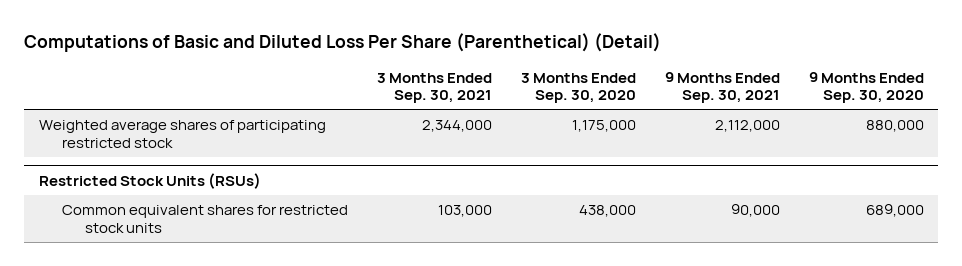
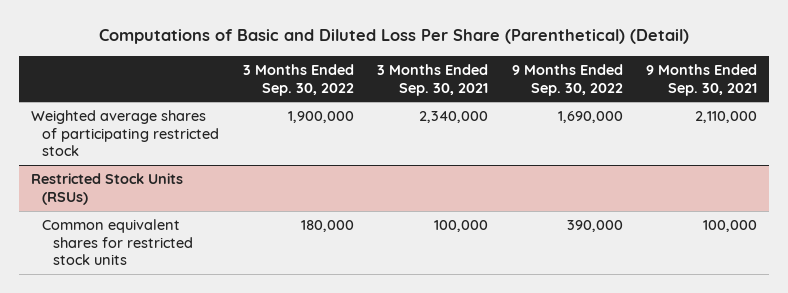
[520,72,636,104] 3 Months Ended Sep. 30, 2020 -> none
[808,71,924,104] 9 Months Ended Sep. 30, 2020 -> none
none -> [242,63,354,96] 3 Months Ended Sep. 30, 2022
none -> [511,63,623,96] 9 Months Ended Sep. 30, 2022
[421,119,492,132] 2,344,000 -> [419,111,489,124] 2,340,000
[714,119,780,132] 2,112,000 -> [695,111,758,124] 2,110,000
[437,204,492,217] 103,000 -> [434,220,489,233] 100,000
[730,203,780,217] 90,000 -> [703,220,758,233] 100,000

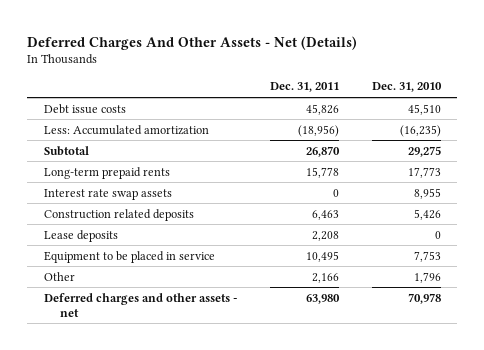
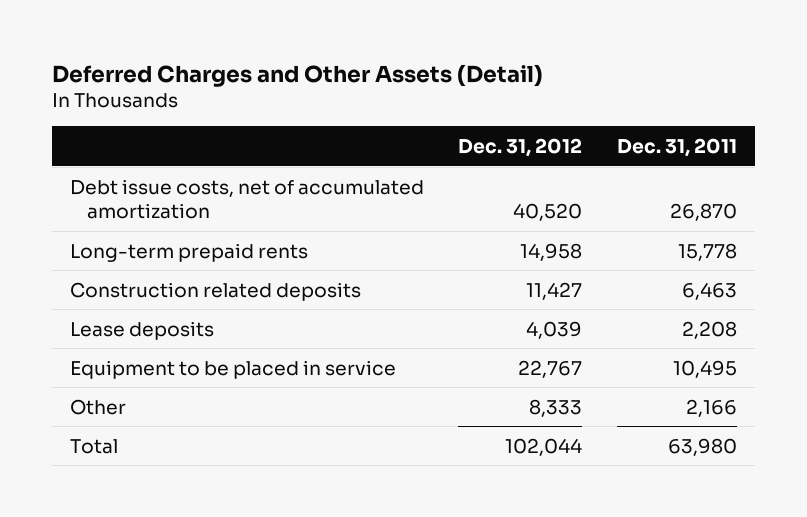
[27,35,358,50] Deferred Charges And Other Assets - Net (Details) -> [52,63,544,87] Deferred Charges and Other Assets (Detail)
[371,82,442,93] Dec. 31, 2010 -> none
none -> [458,138,583,158] Dec. 31, 2012
[43,103,126,114] Debt issue costs -> none
[43,124,209,135] Less: Accumulated amortization -> none
[43,145,89,156] Subtotal -> [69,178,424,220] Debt issue costs, net of accumulated amortization
[43,188,172,200] Interest rate swap assets -> none
[43,292,237,317] Deferred charges and other assets - net -> [69,438,118,454] Total

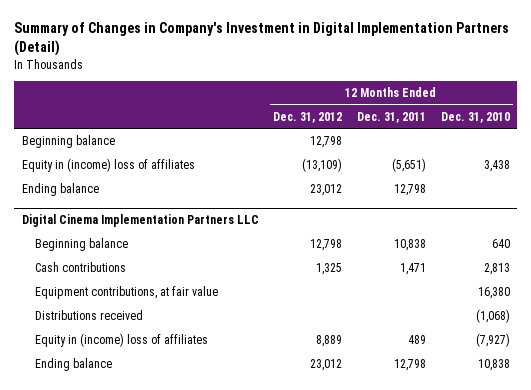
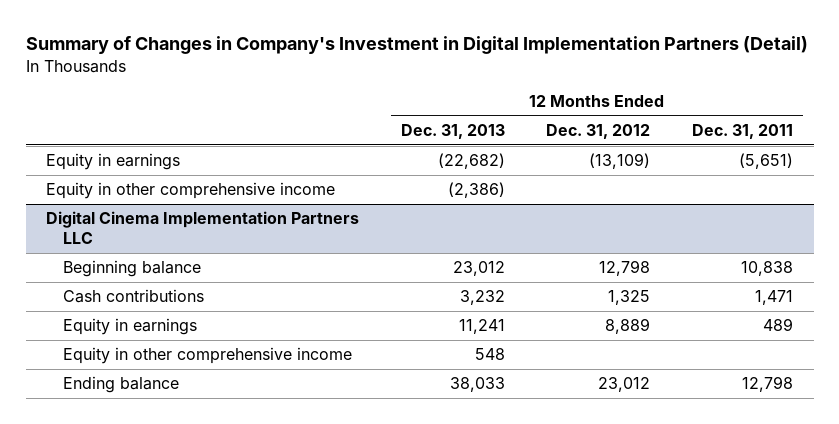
[440,111,510,123] Dec. 31, 2010 -> none
none -> [400,124,505,140] Dec. 31, 2013
[21,135,115,149] Beginning balance -> none
[21,183,99,197] Ending balance -> none
[21,158,195,173] Equity in (income) loss of affiliates -> [46,153,181,171] Equity in earnings
none -> [46,182,336,200] Equity in other comprehensive income
[35,286,219,300] Equipment contributions, at fair value -> none
[35,310,144,321] Distributions received -> none
[35,333,209,348] Equity in (income) loss of affiliates -> [62,318,197,336] Equity in earnings
none -> [62,347,352,365] Equity in other comprehensive income

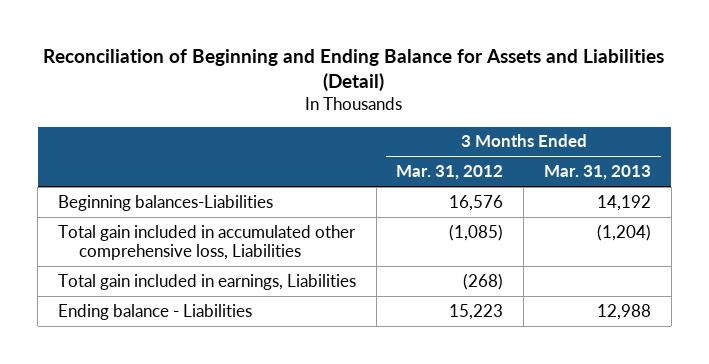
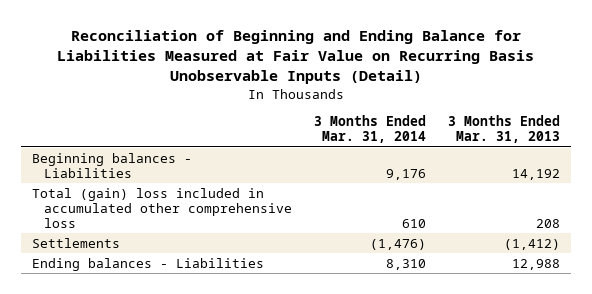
[43,48,665,92] Reconciliation of Beginning and Ending Balance for Assets and Liabilities (Detail) -> [57,29,535,85] Reconciliation of Beginning and Ending Balance for Liabilities Measured at Fair Value on Recurring Basis Unobservable Inputs (Detail)
[396,165,504,181] Mar. 31, 2012 -> none
none -> [313,115,426,144] 3 Months Ended Mar. 31, 2014
[57,273,356,290] Total gain included in earnings, Liabilities -> none
[57,194,273,211] Beginning balances-Liabilities -> [32,152,193,178] Beginning balances - Liabilities
[57,224,356,260] Total gain included in accumulated other comprehensive loss, Liabilities -> [32,187,292,228] Total (gain) loss included in accumulated other comprehensive loss
[596,223,651,241] (1,204) -> [536,218,561,228] 208
none -> [32,237,121,248] Settlements
[57,303,252,320] Ending balance - Liabilities -> [32,257,265,271] Ending balances - Liabilities

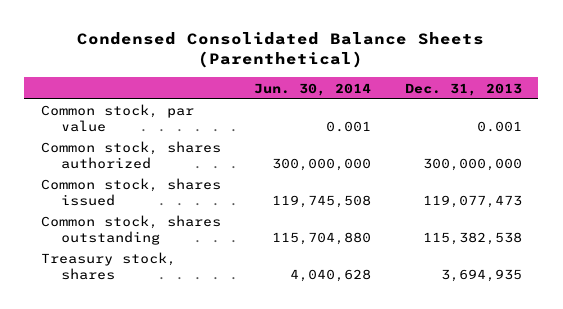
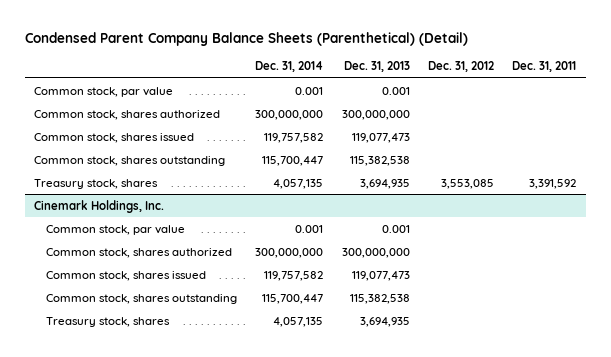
[77,32,485,69] Condensed Consolidated Balance Sheets (Parenthetical) -> [24,31,468,46] Condensed Parent Company Balance Sheets (Parenthetical) (Detail)
[254,82,372,96] Jun. 30, 2014 -> none
none -> [255,61,324,73] Dec. 31, 2014
none -> [428,61,495,73] Dec. 31, 2012
none -> [512,61,577,73] Dec. 31, 2011
none -> [34,199,165,213] Cinemark Holdings, Inc.
none -> [45,224,185,235] Common stock, par value
none -> [45,247,232,258] Common stock, shares authorized
none -> [45,270,206,281] Common stock, shares issued
none -> [45,293,237,304] Common stock, shares outstanding
none -> [45,316,170,327] Treasury stock, shares

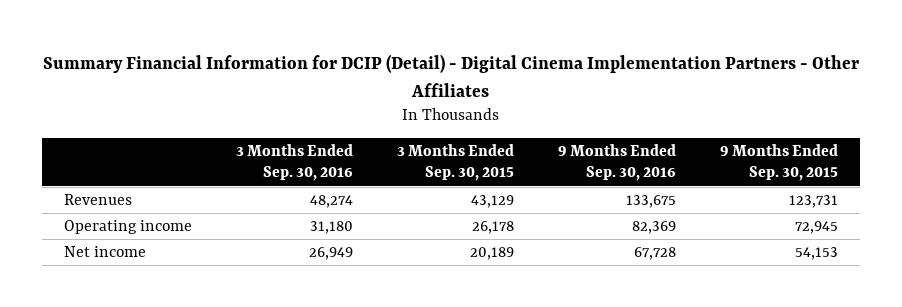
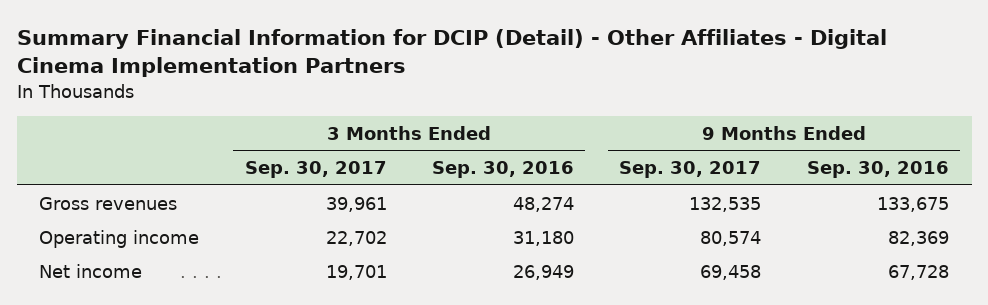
[43,54,860,97] Summary Financial Information for DCIP (Detail) - Digital Cinema Implementation Partners - Other Affiliates -> [16,28,887,78] Summary Financial Information for DCIP (Detail) - Other Affiliates - Digital Cinema Implementation Partners
[397,143,515,182] 3 Months Ended Sep. 30, 2015 -> none
[720,143,839,182] 9 Months Ended Sep. 30, 2015 -> none
none -> [244,161,387,179] Sep. 30, 2017
none -> [619,161,762,179] Sep. 30, 2017
[64,194,133,206] Revenues -> [39,196,178,210] Gross revenues

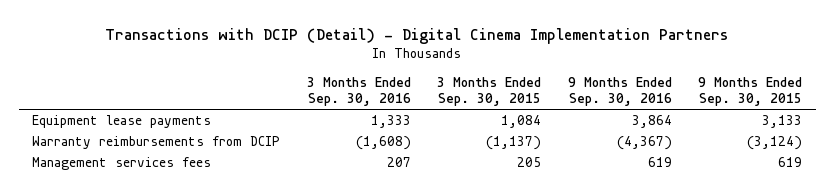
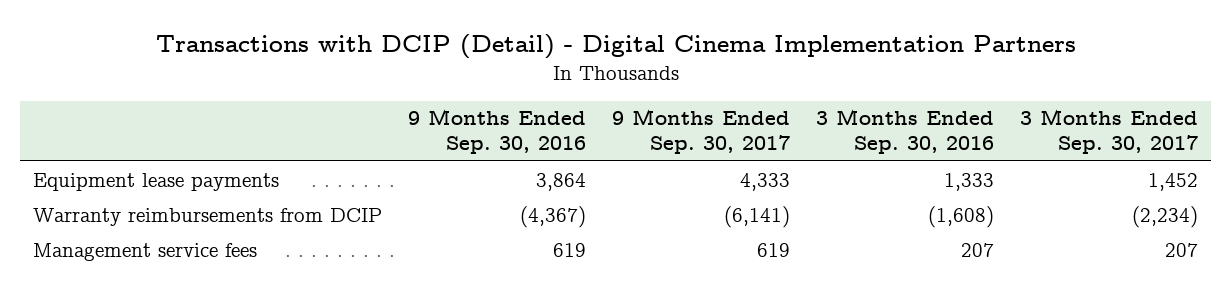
[437,76,542,107] 3 Months Ended Sep. 30, 2015 -> none
[698,76,803,107] 9 Months Ended Sep. 30, 2015 -> none
none -> [612,109,791,155] 9 Months Ended Sep. 30, 2017
none -> [1020,109,1199,155] 3 Months Ended Sep. 30, 2017
[32,156,212,170] Management services fees -> [33,242,258,261] Management service fees

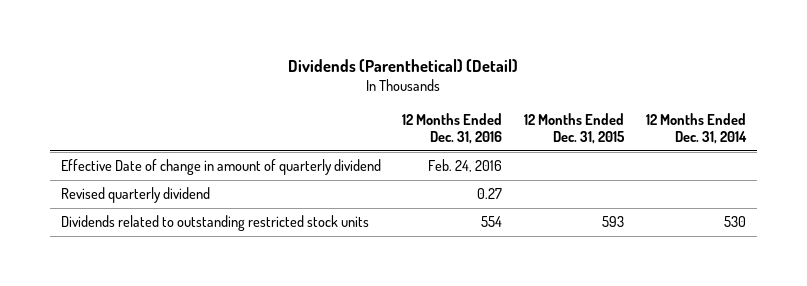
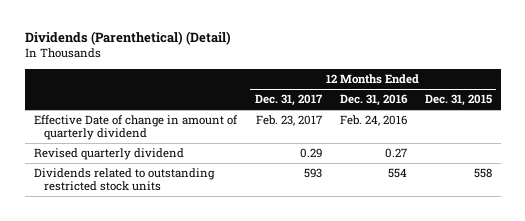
[646,112,748,144] 12 Months Ended Dec. 31, 2014 -> none
none -> [254,94,323,107] Dec. 31, 2017
[602,216,625,228] 593 -> [473,168,492,179] 558

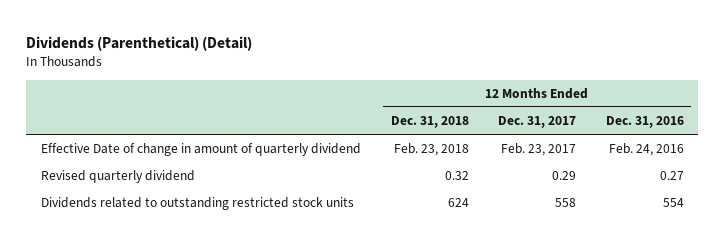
[424,94,492,107] Dec. 31, 2015 -> none
none -> [390,116,469,129] Dec. 31, 2018
[303,168,322,179] 593 -> [555,198,577,208] 558

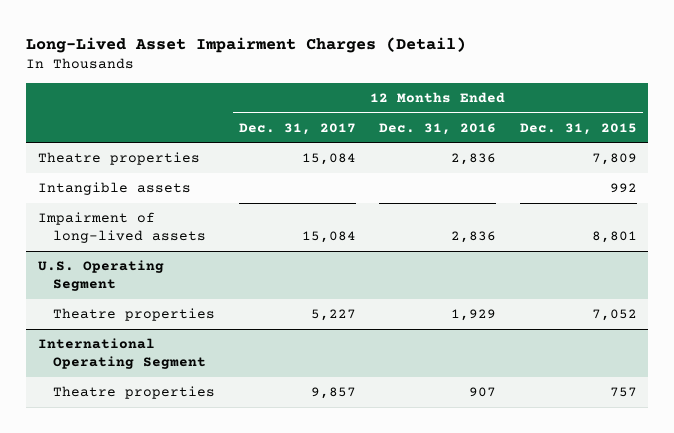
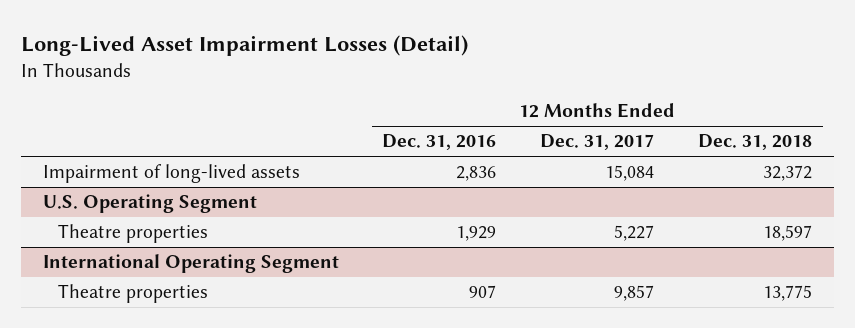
[25,36,466,53] Long-Lived Asset Impairment Charges (Detail) -> [20,34,468,56] Long-Lived Asset Impairment Losses (Detail)
[519,122,637,135] Dec. 31, 2015 -> none
none -> [697,134,812,151] Dec. 31, 2018
[37,152,200,166] Theatre properties -> none
[37,182,191,196] Intangible assets -> none

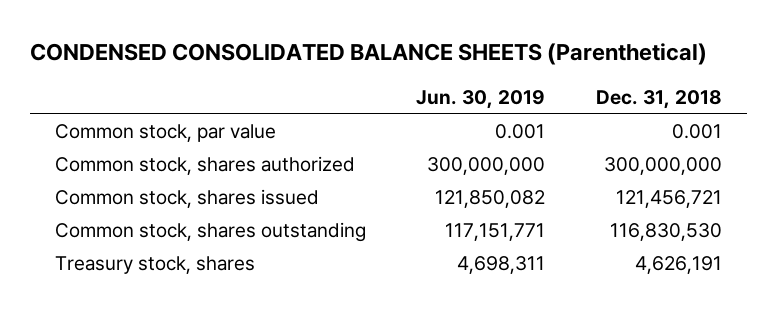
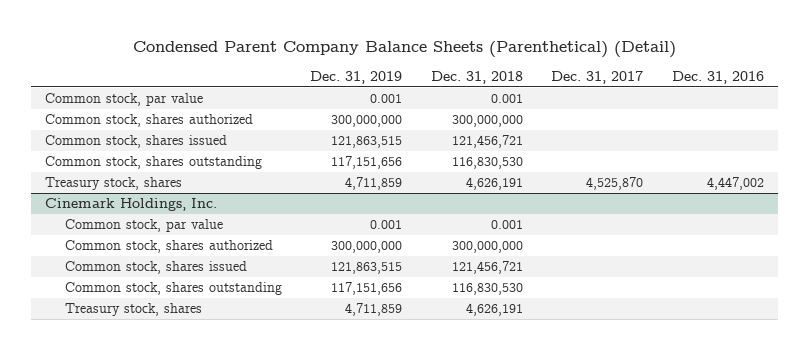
[29,43,707,66] CONDENSED CONSOLIDATED BALANCE SHEETS (Parenthetical) -> [132,41,676,59] Condensed Parent Company Balance Sheets (Parenthetical) (Detail)
[416,89,546,109] Jun. 30, 2019 -> none
none -> [310,70,403,84] Dec. 31, 2019
none -> [551,70,644,84] Dec. 31, 2017
none -> [672,70,765,84] Dec. 31, 2016
none -> [45,198,218,212] Cinemark Holdings, Inc.
none -> [64,219,223,233] Common stock, par value
none -> [64,240,273,254] Common stock, shares authorized
none -> [64,261,247,275] Common stock, shares issued
none -> [64,282,282,296] Common stock, shares outstanding
none -> [64,303,202,317] Treasury stock, shares

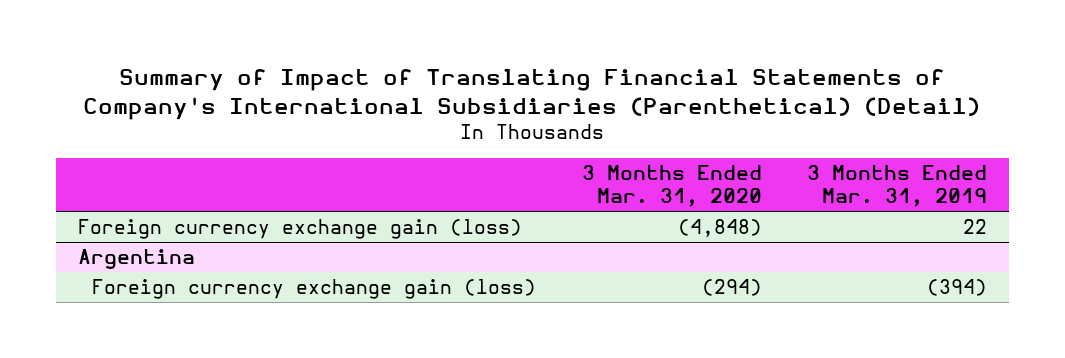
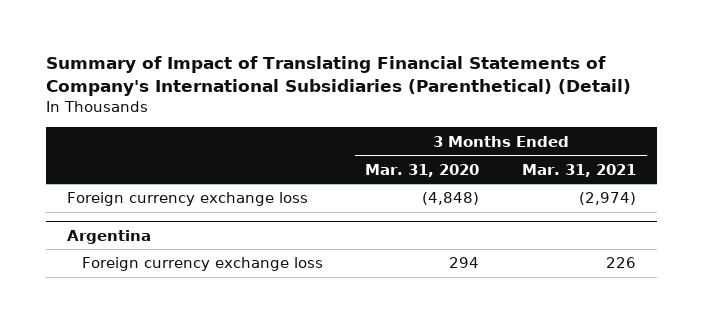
[806,165,987,208] 3 Months Ended Mar. 31, 2019 -> none
none -> [521,163,636,177] Mar. 31, 2021
[78,219,523,240] Foreign currency exchange gain (loss) -> [67,192,309,207] Foreign currency exchange loss
[92,279,537,300] Foreign currency exchange gain (loss) -> [81,257,323,272] Foreign currency exchange loss
[701,279,762,297] (294) -> [449,257,480,269] 294

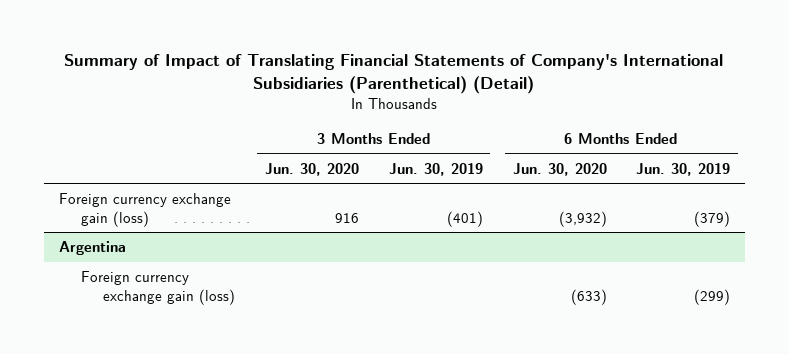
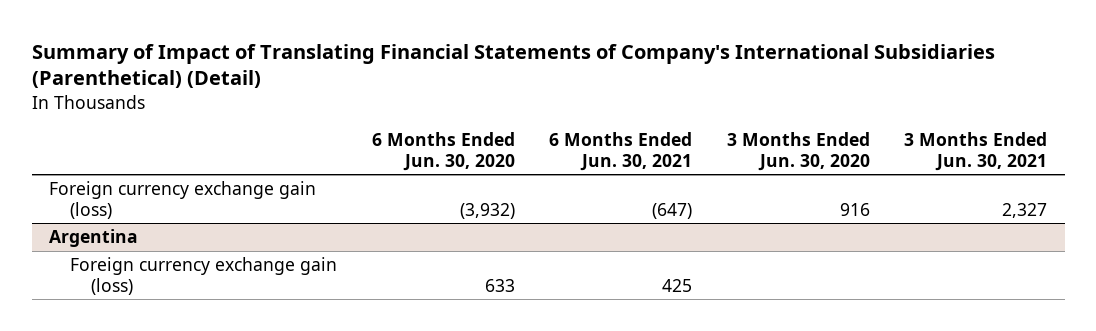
[388,162,483,176] Jun. 30, 2019 -> none
[636,162,731,176] Jun. 30, 2019 -> none
none -> [549,132,693,171] 6 Months Ended Jun. 30, 2021
none -> [904,132,1048,171] 3 Months Ended Jun. 30, 2021
[570,288,607,305] (633) -> [484,278,515,292] 633

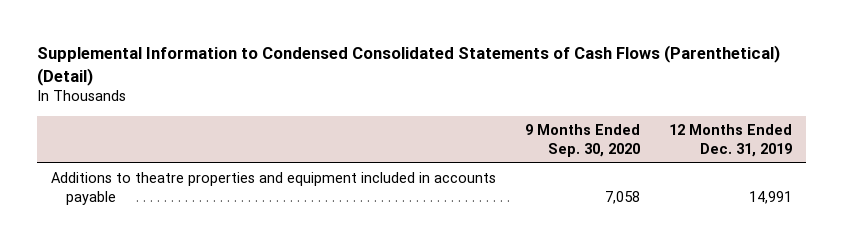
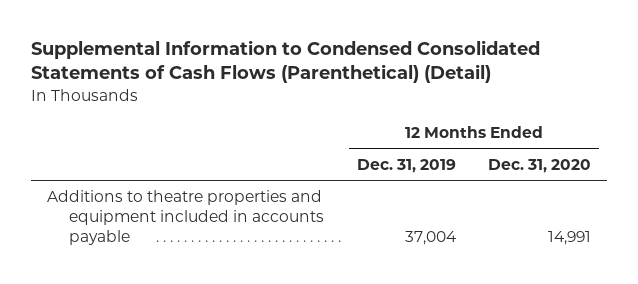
[524,124,640,157] 9 Months Ended Sep. 30, 2020 -> none
none -> [488,158,592,173] Dec. 31, 2020
[748,190,792,204] 14,991 -> [404,231,457,246] 37,004

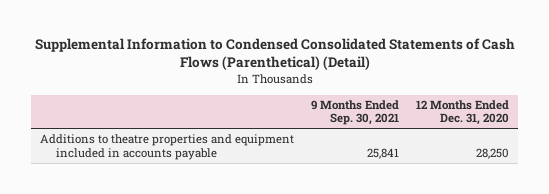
[356,158,456,173] Dec. 31, 2019 -> none
none -> [311,99,400,126] 9 Months Ended Sep. 30, 2021
[548,231,592,246] 14,991 -> [476,147,510,159] 28,250

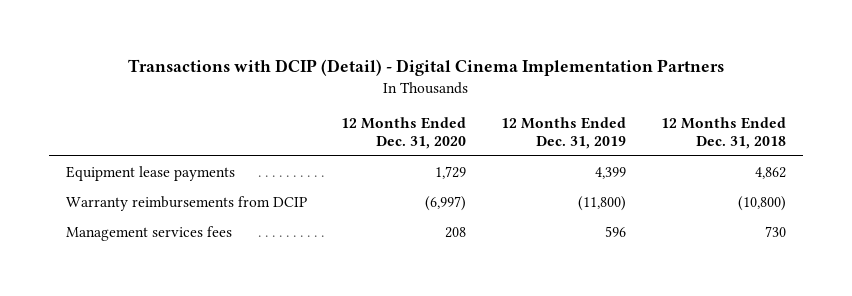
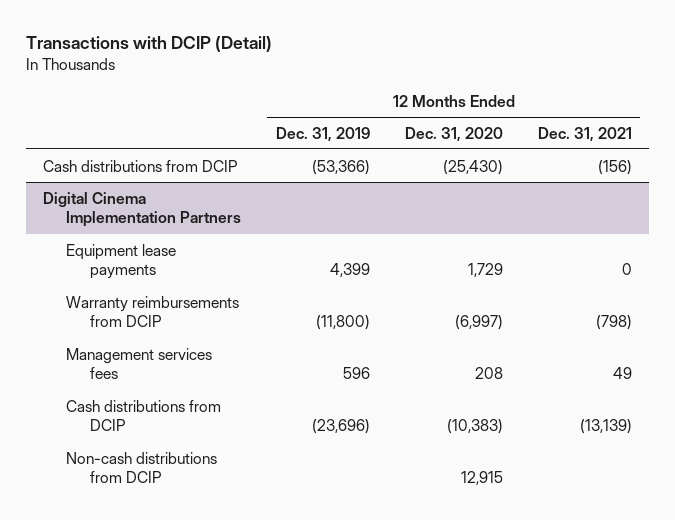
[127,59,724,77] Transactions with DCIP (Detail) - Digital Cinema Implementation Partners -> [25,36,272,53] Transactions with DCIP (Detail)
[660,117,786,149] 12 Months Ended Dec. 31, 2018 -> none
none -> [537,126,632,142] Dec. 31, 2021
none -> [42,159,237,172] Cash distributions from DCIP
none -> [42,191,242,228] Digital Cinema Implementation Partners
none -> [66,399,222,432] Cash distributions from DCIP
none -> [66,451,218,484] Non-cash distributions from DCIP

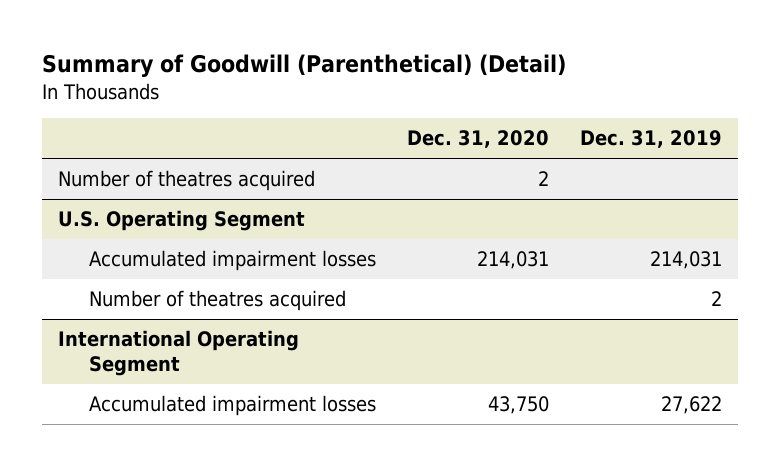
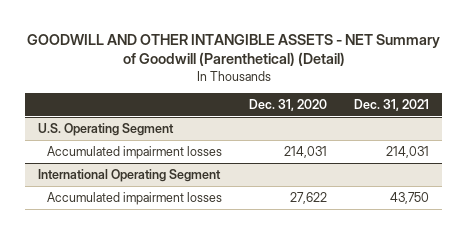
[42,54,567,78] Summary of Goodwill (Parenthetical) (Detail) -> [26,33,440,66] GOODWILL AND OTHER INTANGIBLE ASSETS - NET Summary of Goodwill (Parenthetical) (Detail)
[580,130,723,149] Dec. 31, 2019 -> none
none -> [353,99,429,112] Dec. 31, 2021
[57,170,315,192] Number of theatres acquired -> none
[88,290,346,312] Number of theatres acquired -> none
[487,396,549,415] 43,750 -> [289,191,327,204] 27,622

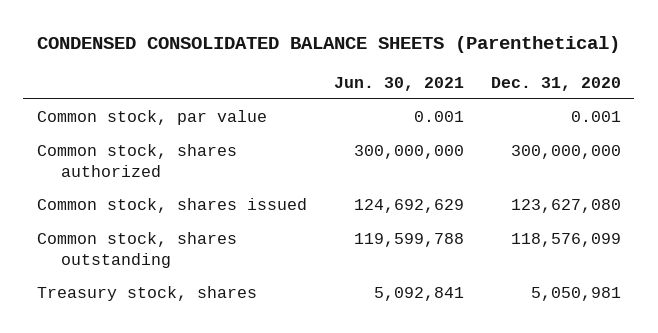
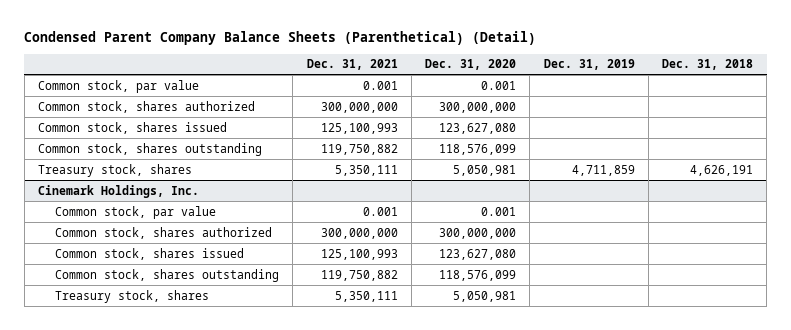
[36,35,620,53] CONDENSED CONSOLIDATED BALANCE SHEETS (Parenthetical) -> [24,31,537,46] Condensed Parent Company Balance Sheets (Parenthetical) (Detail)
[333,76,464,91] Jun. 30, 2021 -> none
none -> [306,59,398,71] Dec. 31, 2021
none -> [543,59,635,71] Dec. 31, 2019
none -> [662,59,754,71] Dec. 31, 2018
none -> [38,184,200,198] Cinemark Holdings, Inc.
none -> [55,205,217,219] Common stock, par value
none -> [55,226,273,239] Common stock, shares authorized
none -> [55,247,245,260] Common stock, shares issued
none -> [55,268,280,282] Common stock, shares outstanding
none -> [55,289,210,303] Treasury stock, shares

